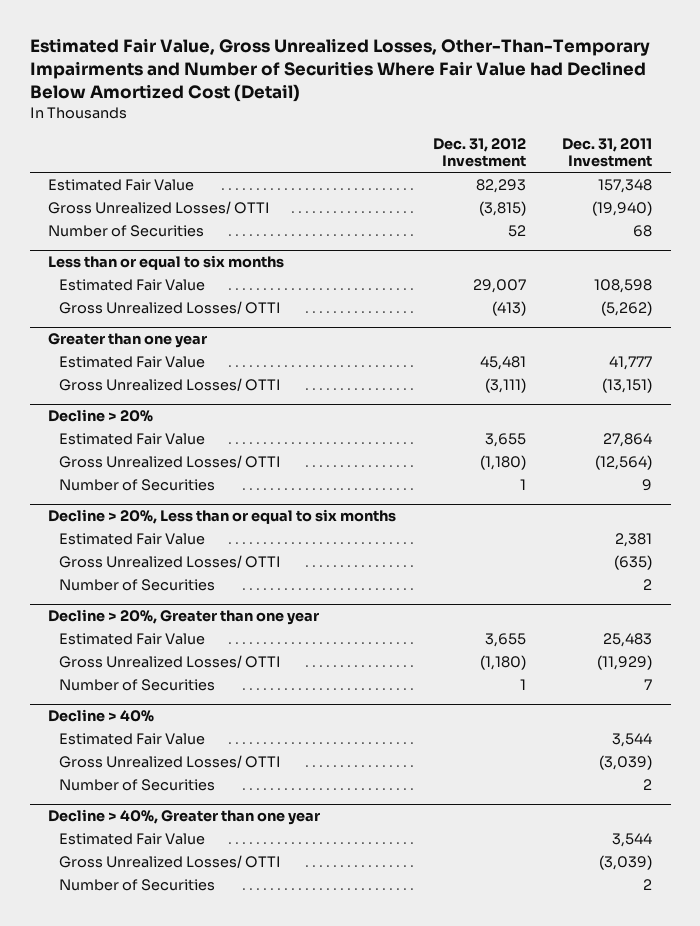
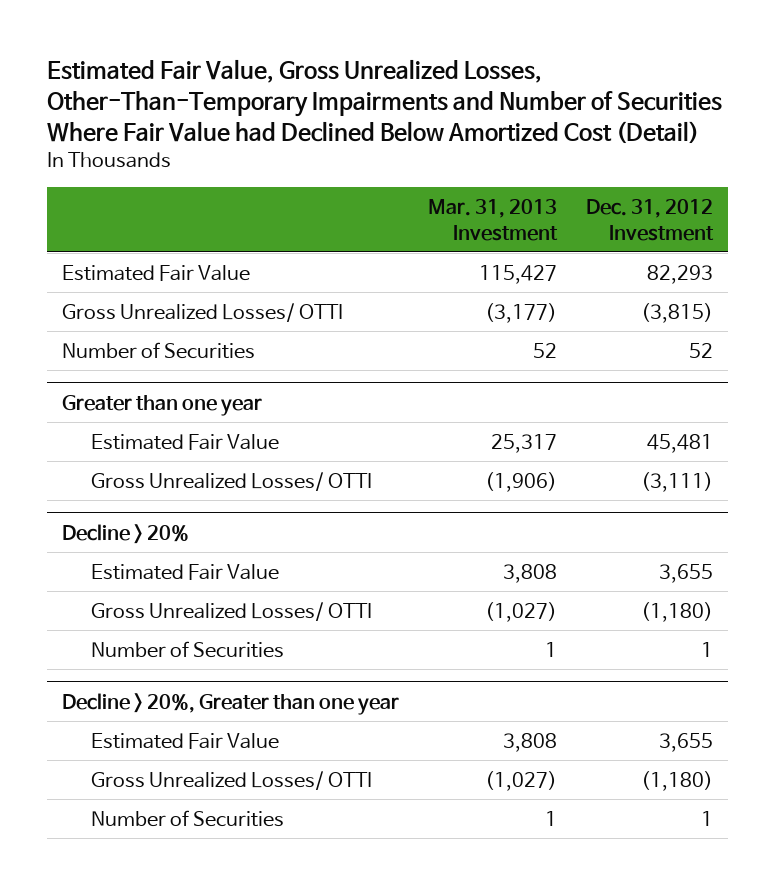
[562,137,653,168] Dec. 31, 2011 Investment -> none
none -> [427,198,558,241] Mar. 31, 2013 Investment
[48,255,285,271] Less than or equal to six months -> none
[58,278,205,291] Estimated Fair Value -> none
[58,300,281,314] Gross Unrealized Losses/ OTTI -> none
[48,509,397,525] Decline > 20%, Less than or equal to six months -> none
[58,532,205,545] Estimated Fair Value -> none
[58,554,281,568] Gross Unrealized Losses/ OTTI -> none
[58,578,215,591] Number of Securities -> none
[48,709,155,723] Decline > 40% -> none
[58,732,205,745] Estimated Fair Value -> none
[58,754,281,768] Gross Unrealized Losses/ OTTI -> none
[58,778,215,791] Number of Securities -> none
[48,809,321,826] Decline > 40%, Greater than one year -> none
[58,832,205,845] Estimated Fair Value -> none
[58,854,281,868] Gross Unrealized Losses/ OTTI -> none
[58,878,215,891] Number of Securities -> none

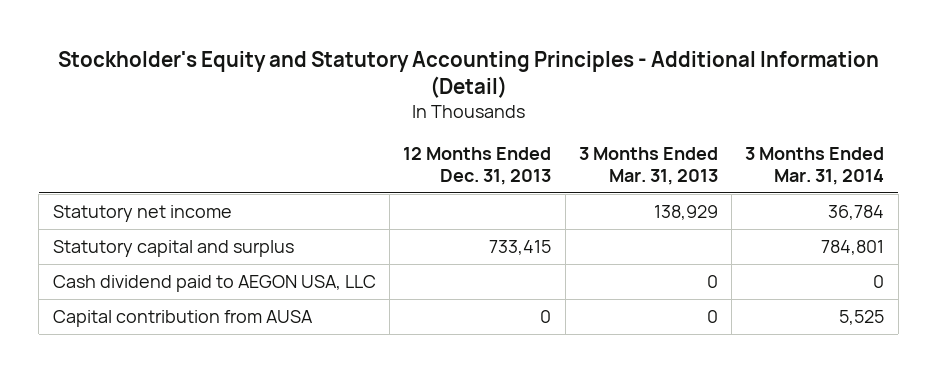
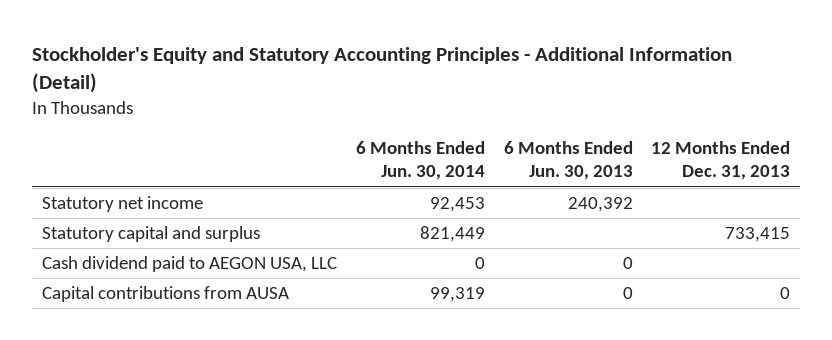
[578,147,718,185] 3 Months Ended Mar. 31, 2013 -> none
[745,147,885,185] 3 Months Ended Mar. 31, 2014 -> none
none -> [355,140,485,181] 6 Months Ended Jun. 30, 2014
none -> [503,140,633,181] 6 Months Ended Jun. 30, 2013
[52,309,313,327] Capital contribution from AUSA -> [41,286,289,303] Capital contributions from AUSA

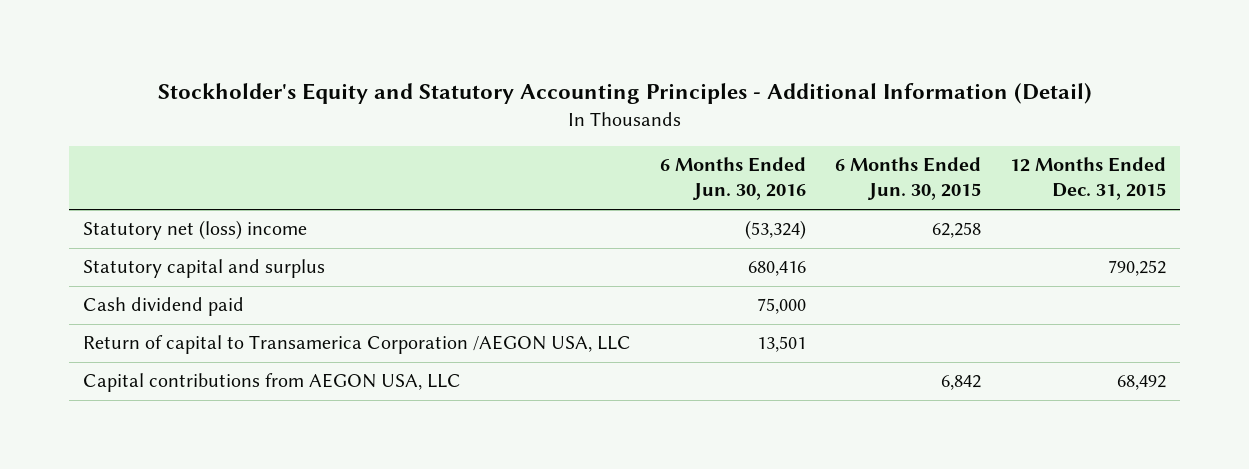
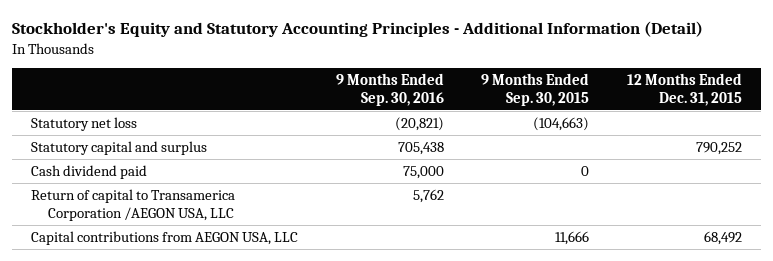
[660,157,807,201] 6 Months Ended Jun. 30, 2016 -> none
[835,157,982,201] 6 Months Ended Jun. 30, 2015 -> none
none -> [335,72,444,106] 9 Months Ended Sep. 30, 2016
none -> [481,72,590,106] 9 Months Ended Sep. 30, 2015
[83,220,308,241] Statutory net (loss) income -> [31,116,138,131] Statutory net loss

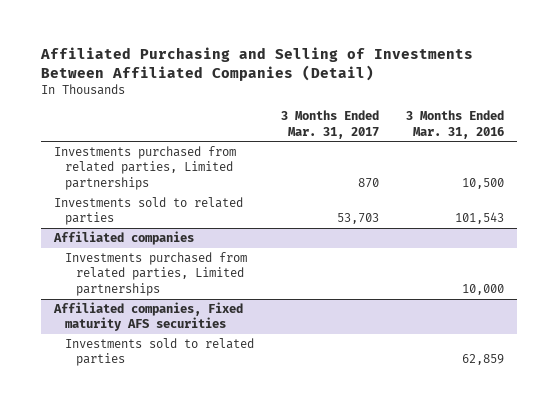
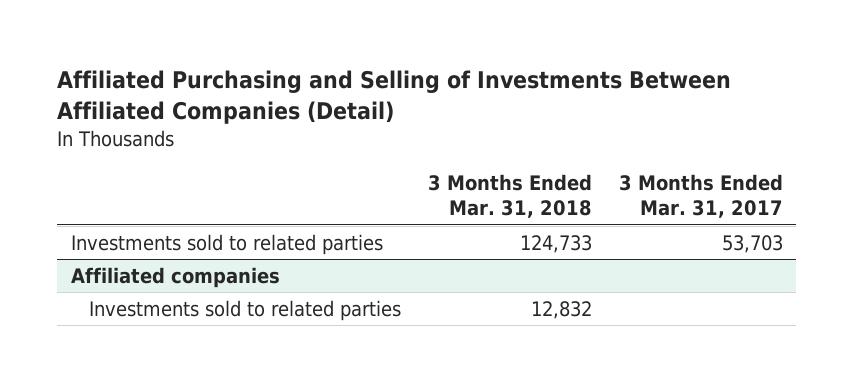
[405,110,504,139] 3 Months Ended Mar. 31, 2016 -> none
none -> [427,174,592,219] 3 Months Ended Mar. 31, 2018
[54,145,237,190] Investments purchased from related parties, Limited partnerships -> none
[64,251,247,296] Investments purchased from related parties, Limited partnerships -> none
[53,301,244,332] Affiliated companies, Fixed maturity AFS securities -> none
[64,337,254,367] Investments sold to related parties -> none
none -> [88,299,401,321] Investments sold to related parties

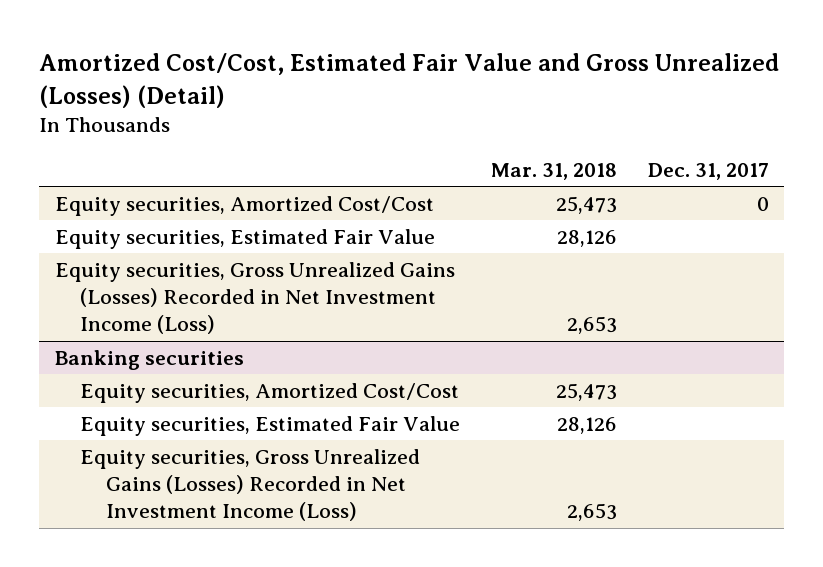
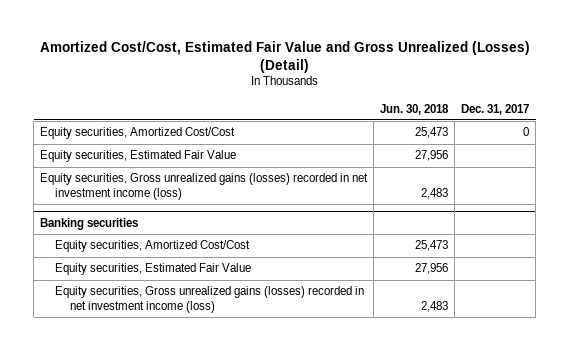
[490,162,617,180] Mar. 31, 2018 -> none
none -> [380,103,450,115] Jun. 30, 2018
[54,261,455,335] Equity securities, Gross Unrealized Gains (Losses) Recorded in Net Investment Income (Loss) -> [40,173,369,200] Equity securities, Gross unrealized gains (losses) recorded in net investment income (loss)
[80,448,421,522] Equity securities, Gross Unrealized Gains (Losses) Recorded in Net Investment Income (Loss) -> [54,286,364,313] Equity securities, Gross unrealized gains (losses) recorded in net investment income (loss)

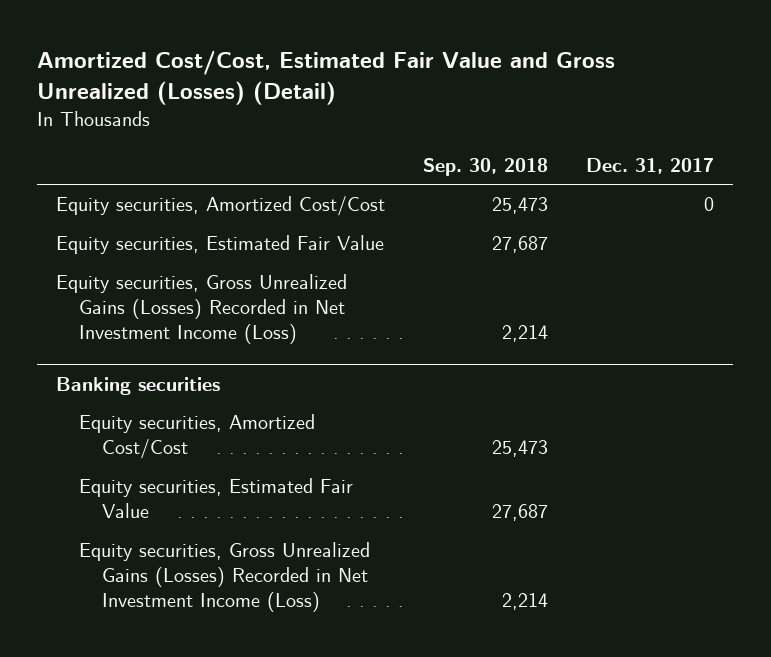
[380,103,450,115] Jun. 30, 2018 -> none
none -> [423,157,549,176] Sep. 30, 2018
[40,173,369,200] Equity securities, Gross unrealized gains (losses) recorded in net investment income (loss) -> [56,274,348,345] Equity securities, Gross Unrealized Gains (Losses) Recorded in Net Investment Income (Loss)
[54,286,364,313] Equity securities, Gross unrealized gains (losses) recorded in net investment income (loss) -> [78,542,370,613] Equity securities, Gross Unrealized Gains (Losses) Recorded in Net Investment Income (Loss)

